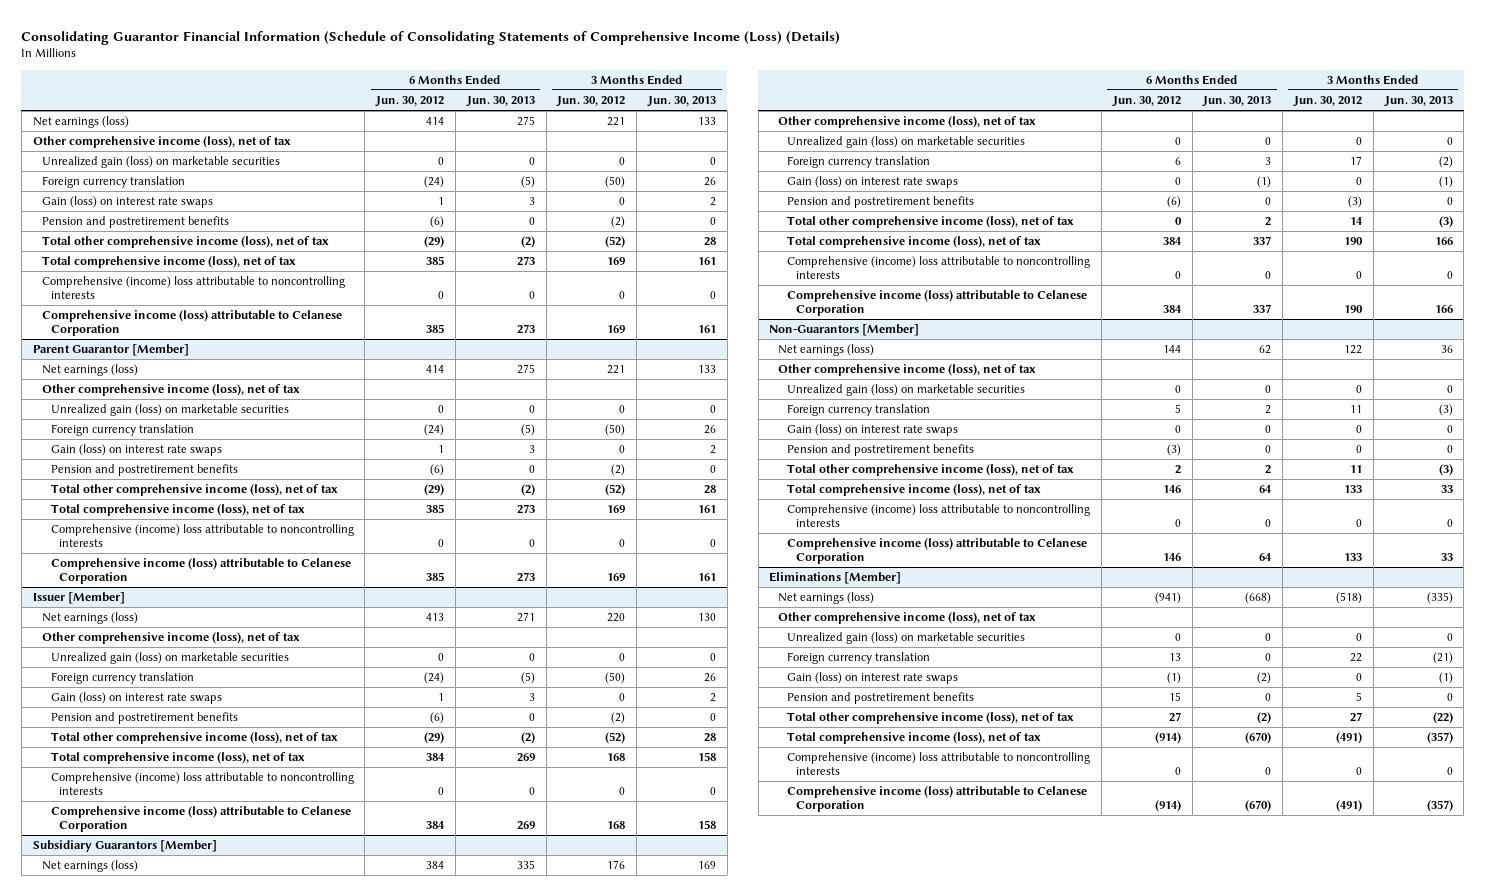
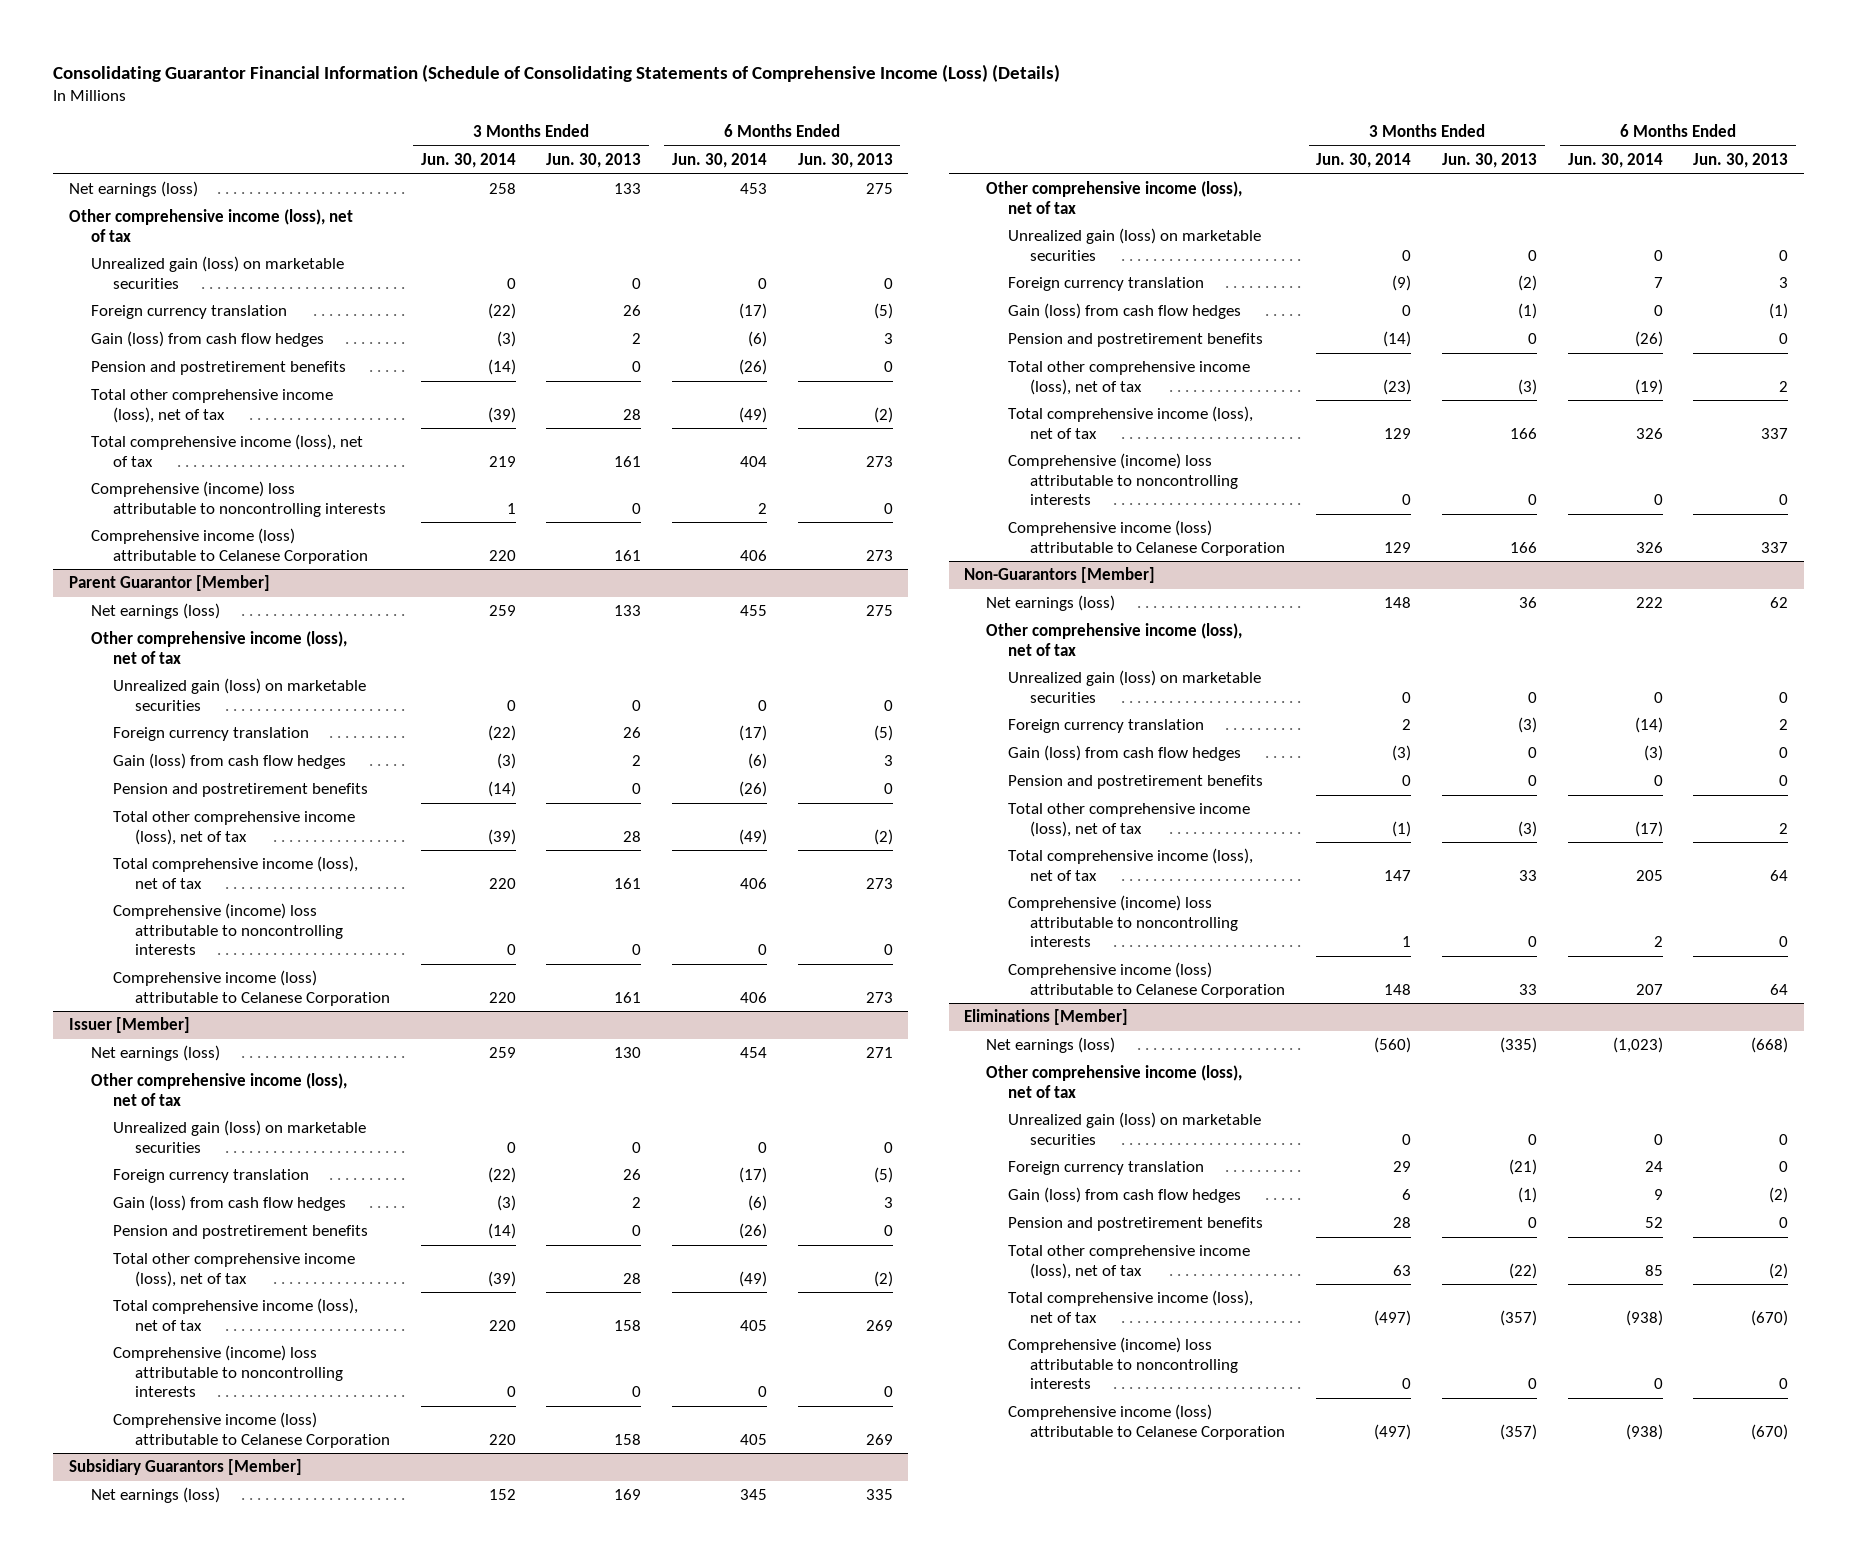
[375,95,445,107] Jun. 30, 2012 -> none
[556,95,626,107] Jun. 30, 2012 -> none
none -> [420,153,516,169] Jun. 30, 2014
none -> [672,153,768,169] Jun. 30, 2014
[41,196,213,209] Gain (loss) on interest rate swaps -> [90,331,324,348] Gain (loss) from cash flow hedges
[50,444,222,457] Gain (loss) on interest rate swaps -> [112,753,346,770] Gain (loss) from cash flow hedges
[50,692,222,705] Gain (loss) on interest rate swaps -> [112,1195,346,1212] Gain (loss) from cash flow hedges
[787,176,959,189] Gain (loss) on interest rate swaps -> [1008,303,1242,320] Gain (loss) from cash flow hedges
[787,424,959,437] Gain (loss) on interest rate swaps -> [1008,745,1242,762] Gain (loss) from cash flow hedges
[787,672,959,685] Gain (loss) on interest rate swaps -> [1008,1187,1242,1204] Gain (loss) from cash flow hedges

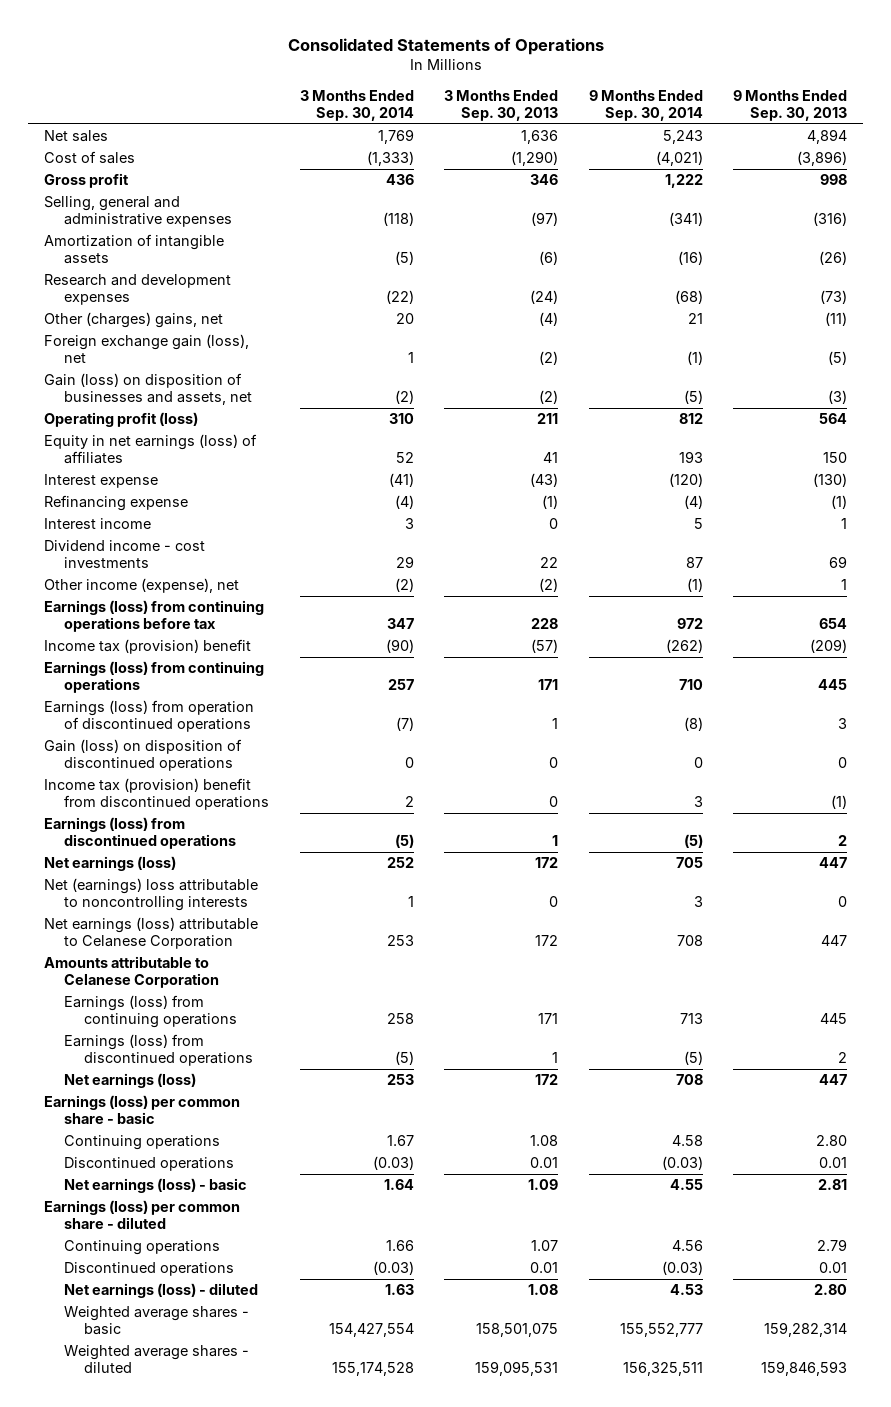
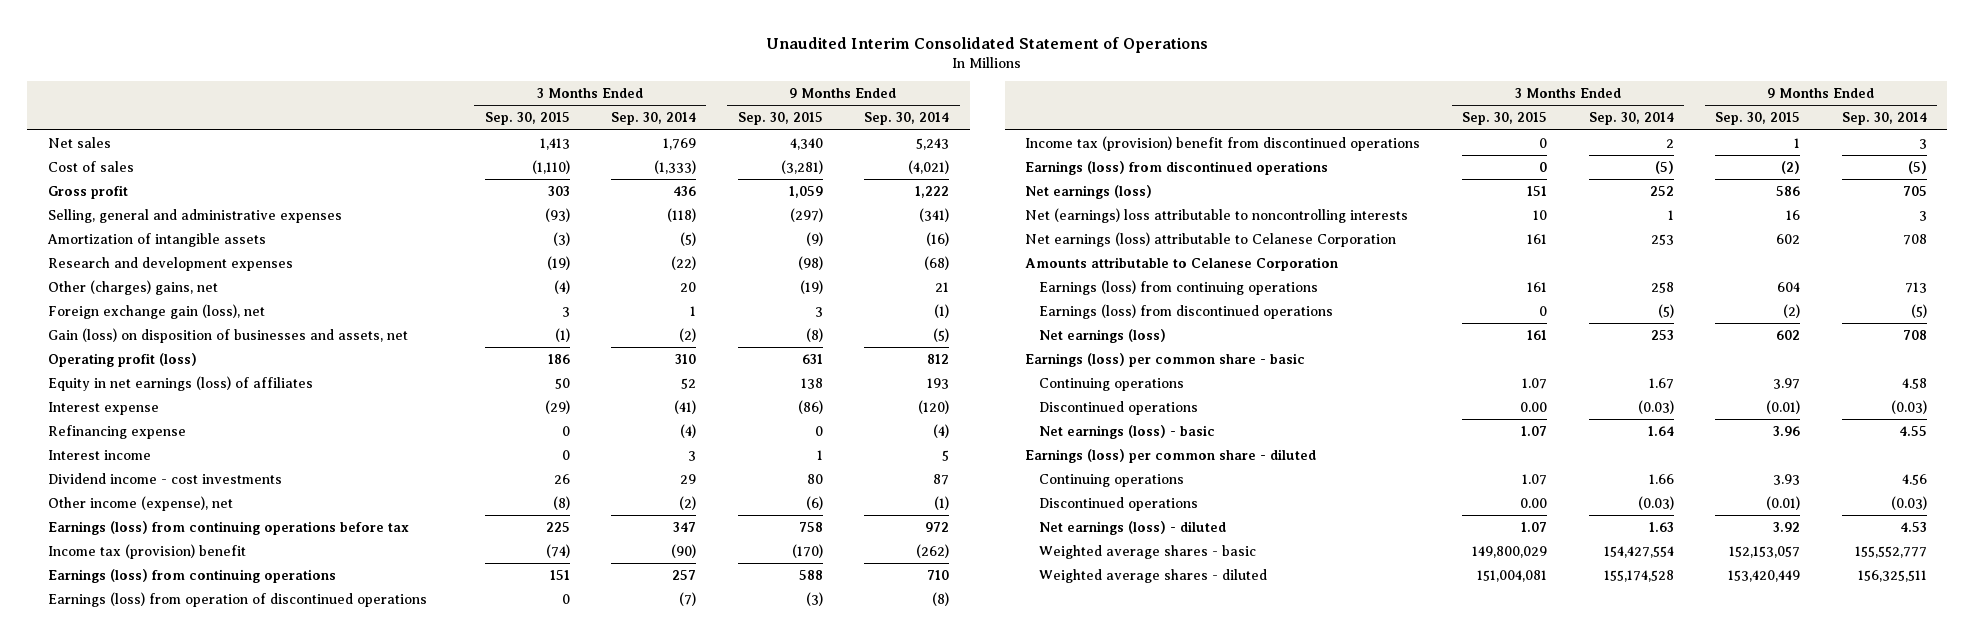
[287,37,604,55] Consolidated Statements of Operations -> [766,36,1209,53] Unaudited Interim Consolidated Statement of Operations
[444,90,559,122] 3 Months Ended Sep. 30, 2013 -> none
[733,90,848,122] 9 Months Ended Sep. 30, 2013 -> none
none -> [484,112,570,126] Sep. 30, 2015
none -> [737,112,823,126] Sep. 30, 2015
[43,739,242,772] Gain (loss) on disposition of discontinued operations -> none

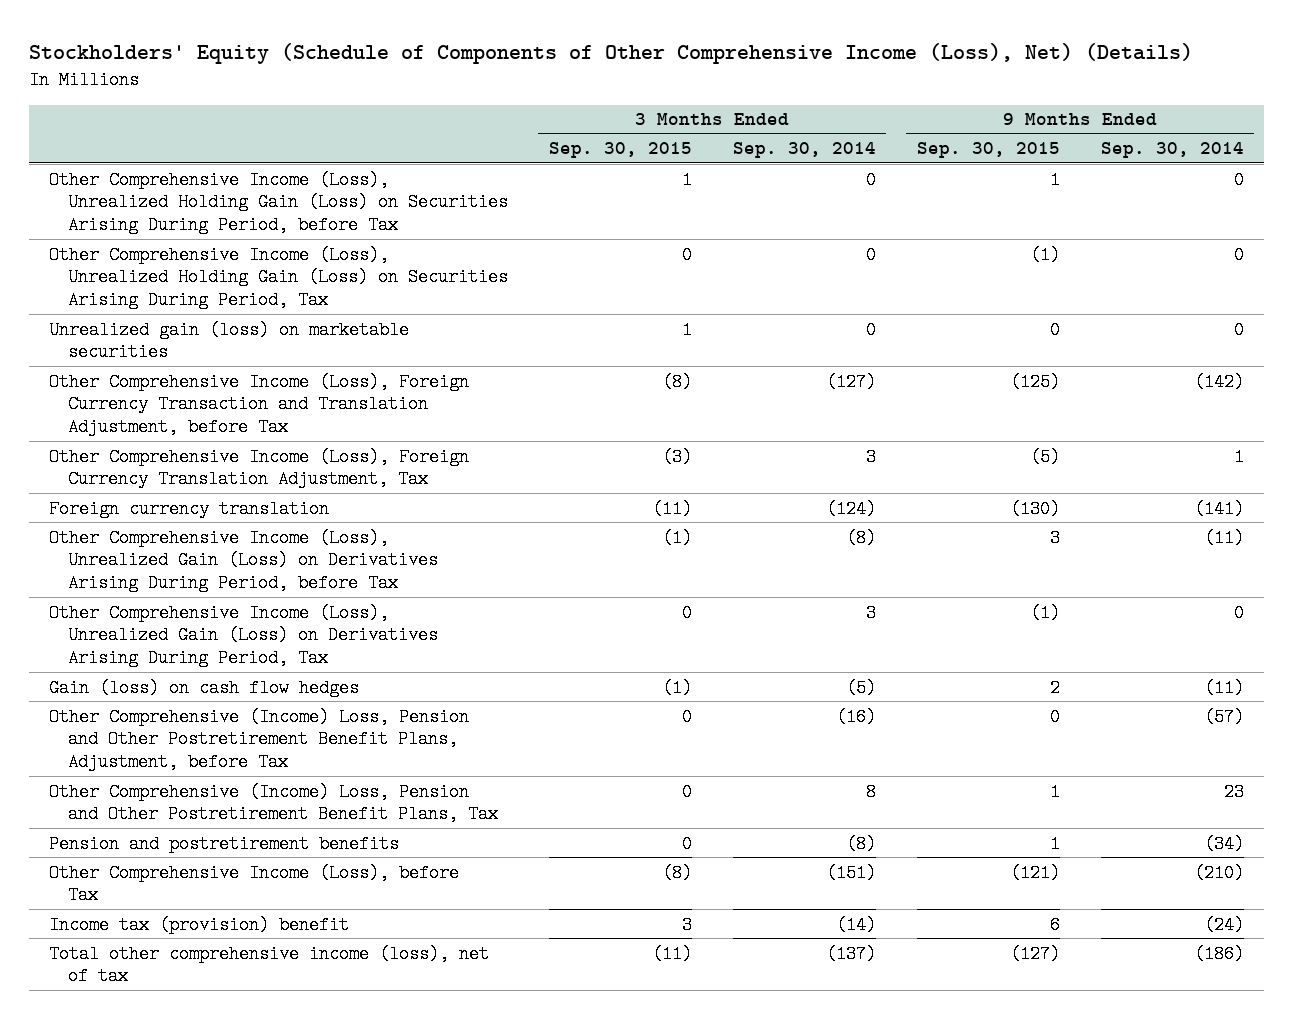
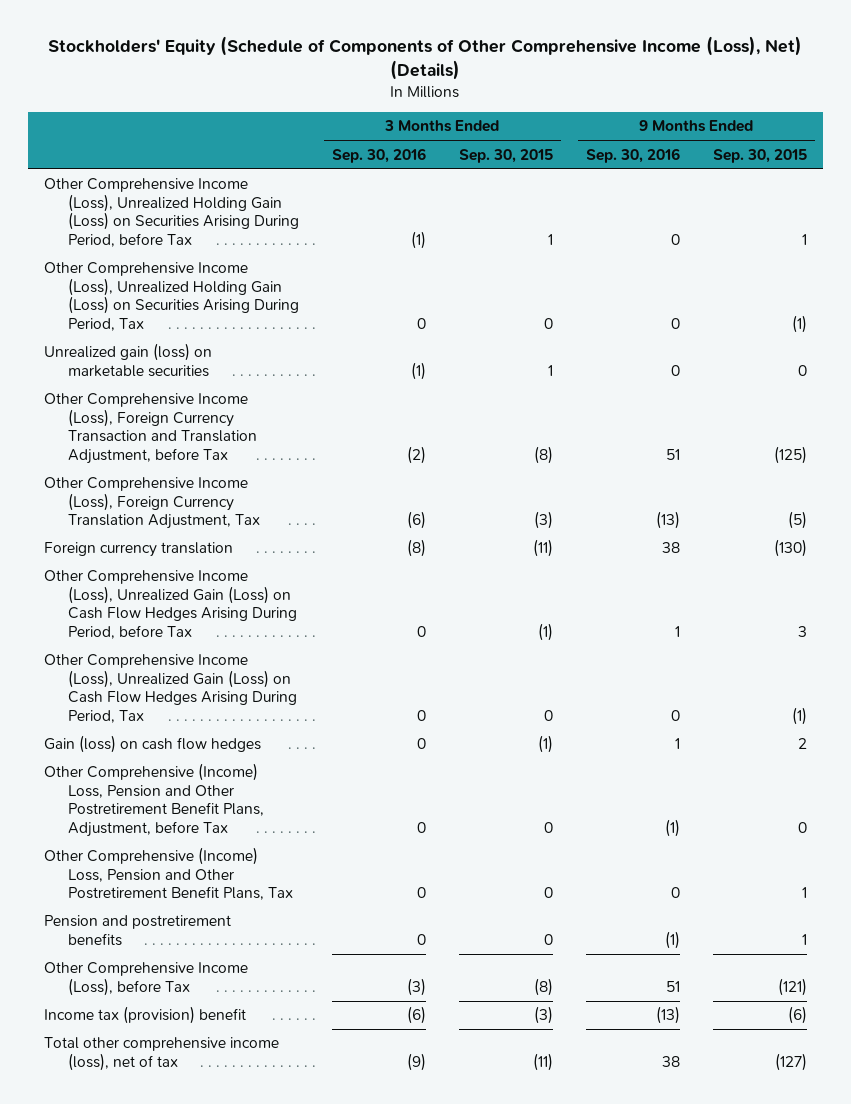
[732,142,876,159] Sep. 30, 2014 -> none
[1100,142,1244,159] Sep. 30, 2014 -> none
none -> [332,147,427,163] Sep. 30, 2016
none -> [585,147,680,163] Sep. 30, 2016
[49,528,438,592] Other Comprehensive Income (Loss), Unrealized Gain (Loss) on Derivatives Arising During Period, before Tax -> [44,570,298,639] Other Comprehensive Income (Loss), Unrealized Gain (Loss) on Cash Flow Hedges Arising During Period, before Tax
[49,603,438,667] Other Comprehensive Income (Loss), Unrealized Gain (Loss) on Derivatives Arising During Period, Tax -> [44,654,298,723] Other Comprehensive Income (Loss), Unrealized Gain (Loss) on Cash Flow Hedges Arising During Period, Tax
[681,915,692,934] 3 -> [533,1006,553,1025] (3)
[1049,915,1060,934] 6 -> [787,1006,807,1025] (6)

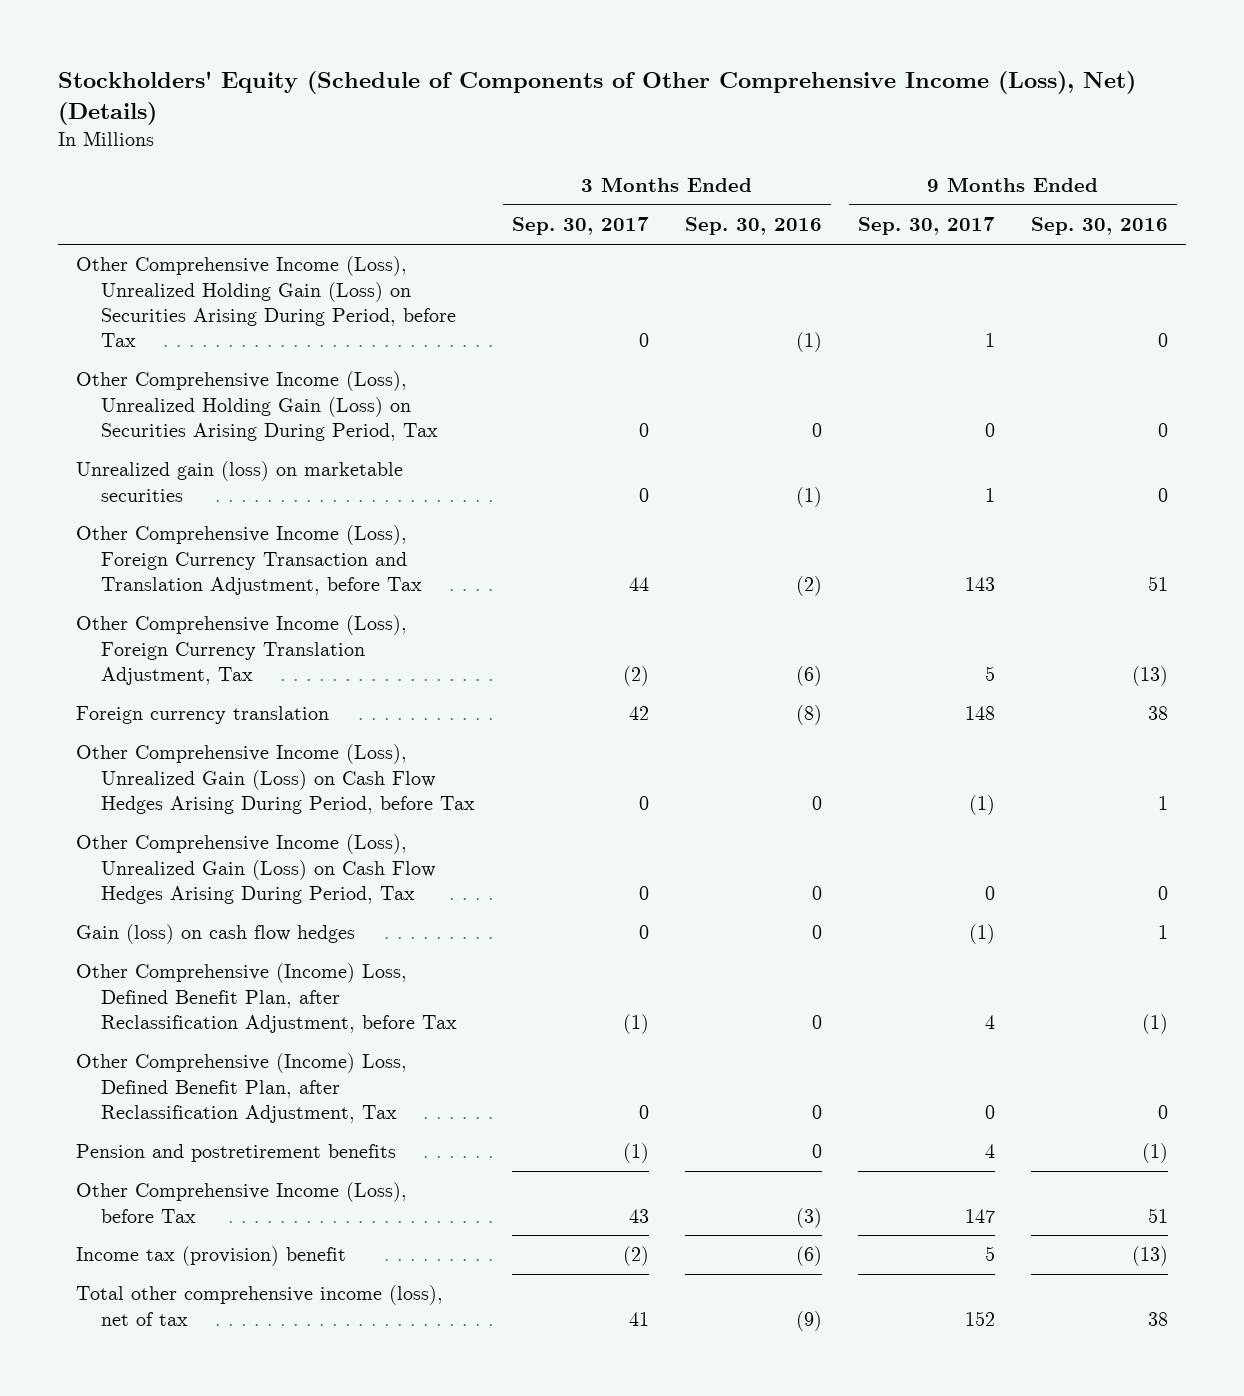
[458,148,553,163] Sep. 30, 2015 -> none
[712,148,807,163] Sep. 30, 2015 -> none
none -> [511,217,649,236] Sep. 30, 2017
none -> [857,217,995,236] Sep. 30, 2017
[44,763,265,837] Other Comprehensive (Income) Loss, Pension and Other Postretirement Benefit Plans, Adjustment, before Tax -> [75,963,458,1033] Other Comprehensive (Income) Loss, Defined Benefit Plan, after Reclassification Adjustment, before Tax
[44,847,294,901] Other Comprehensive (Income) Loss, Pension and Other Postretirement Benefit Plans, Tax -> [75,1053,407,1123] Other Comprehensive (Income) Loss, Defined Benefit Plan, after Reclassification Adjustment, Tax

